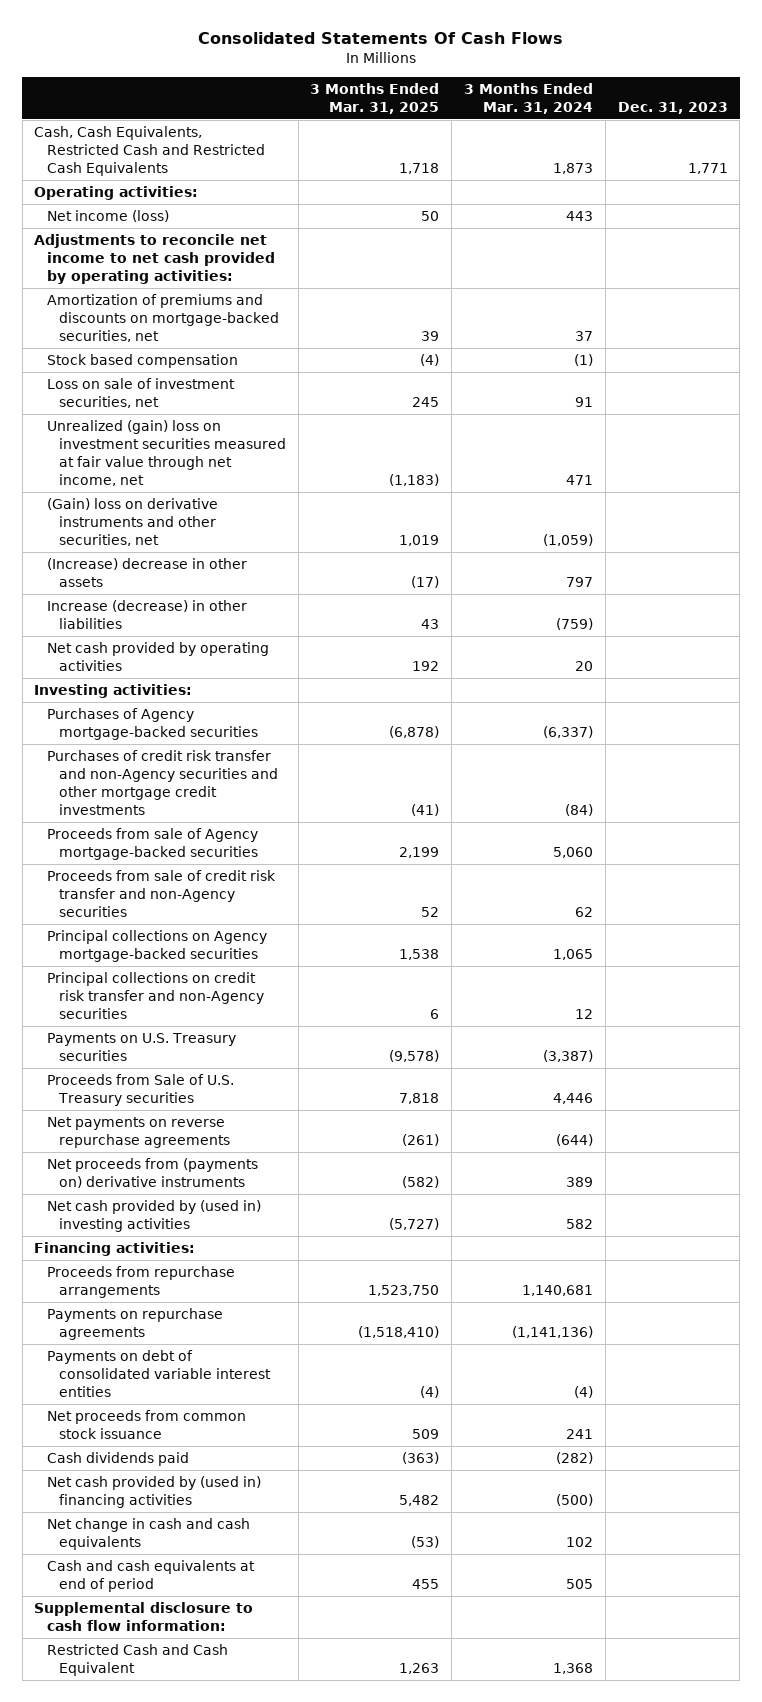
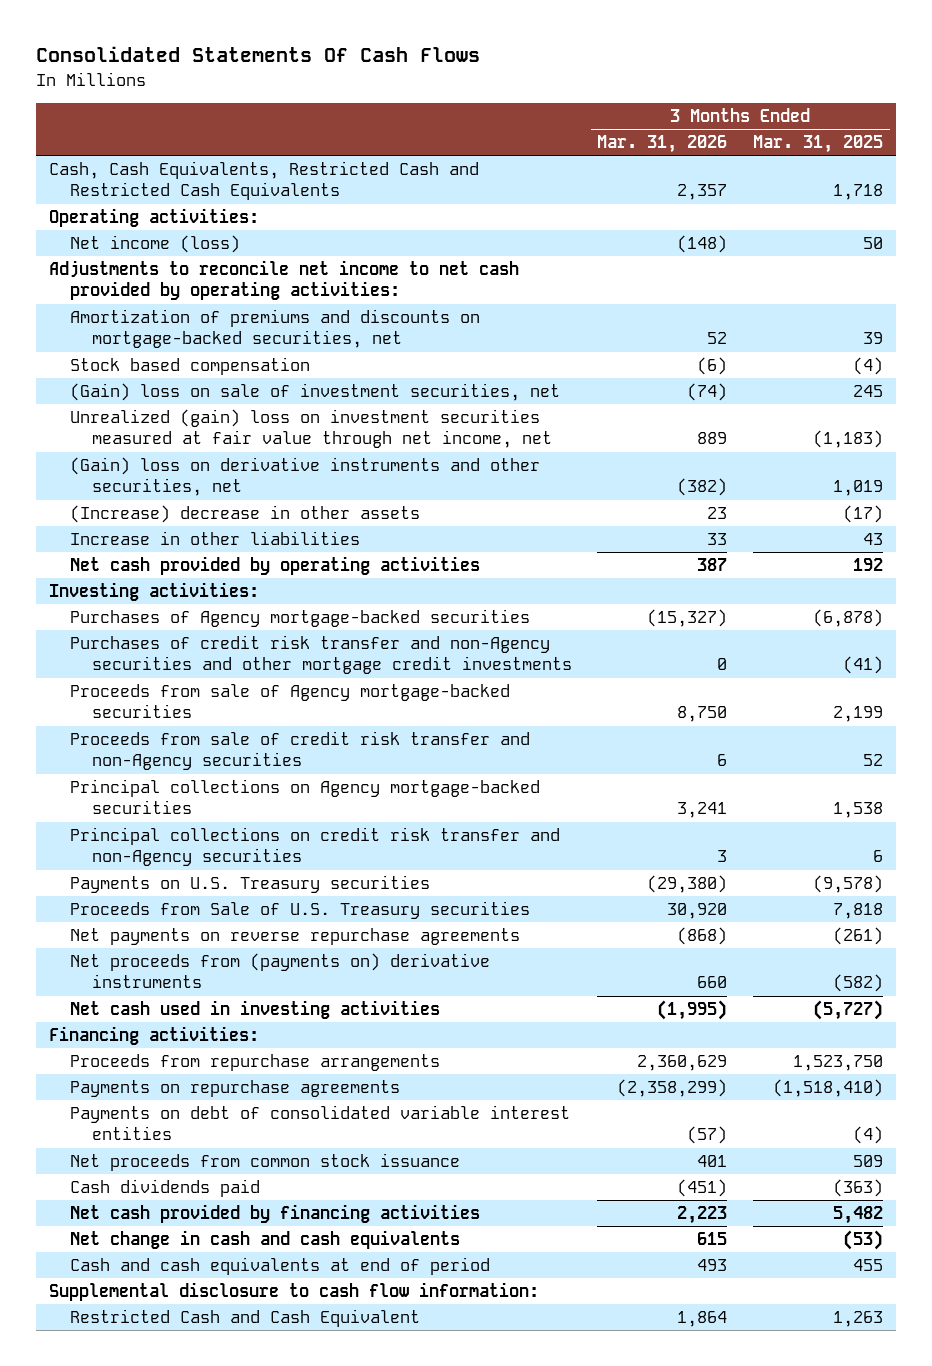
[464,82,594,114] 3 Months Ended Mar. 31, 2024 -> none
[617,101,728,114] Dec. 31, 2023 -> none
none -> [597,135,728,154] Mar. 31, 2026
[46,378,235,408] Loss on sale of investment securities, net -> [70,383,561,402] (Gain) loss on sale of investment securities, net
[46,600,247,629] Increase (decrease) in other liabilities -> [70,531,361,546] Increase in other liabilities
[46,1200,261,1232] Net cash provided by (used in) investing activities -> [70,1000,441,1020] Net cash used in investing activities
[46,1476,261,1508] Net cash provided by (used in) financing activities -> [70,1204,481,1224] Net cash provided by financing activities

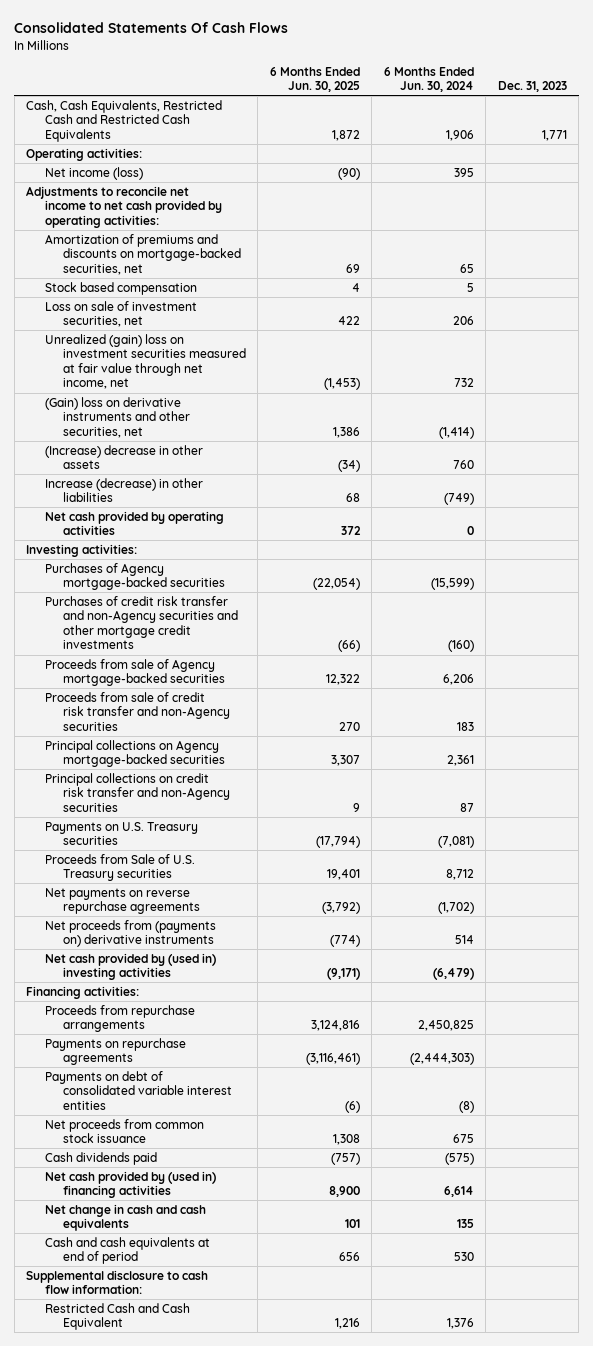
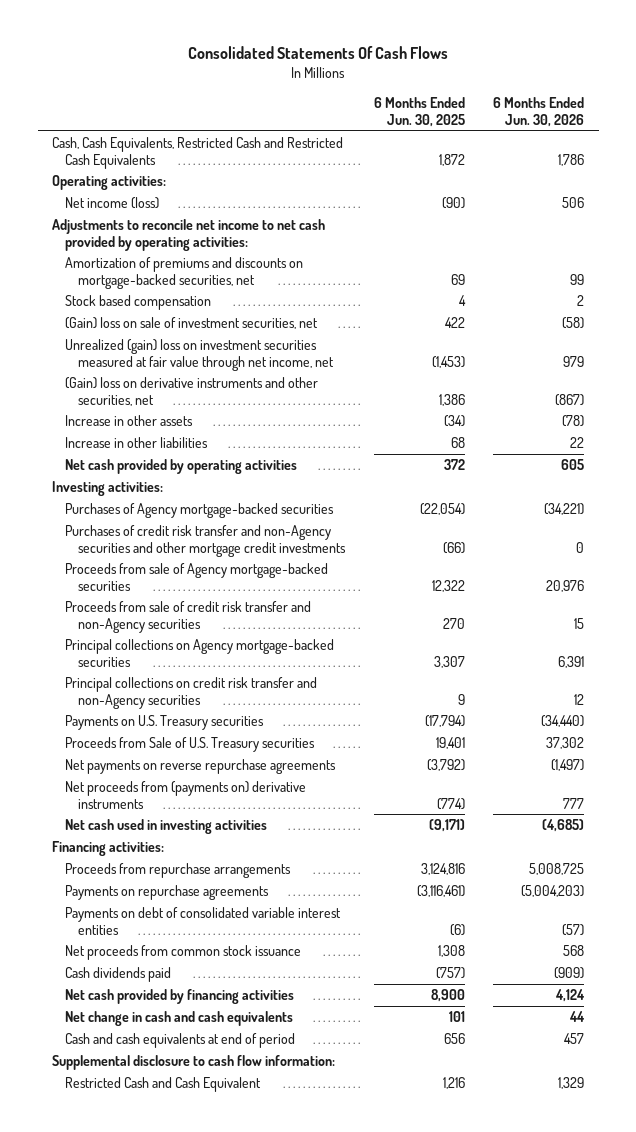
[383,66,474,93] 6 Months Ended Jun. 30, 2024 -> none
[497,81,567,93] Dec. 31, 2023 -> none
none -> [493,97,585,128] 6 Months Ended Jun. 30, 2026
[44,300,197,328] Loss on sale of investment securities, net -> [65,316,319,329] (Gain) loss on sale of investment securities, net
[44,444,203,470] (Increase) decrease in other assets -> [65,414,194,426] Increase in other assets
[44,477,203,503] Increase (decrease) in other liabilities -> [65,436,209,448] Increase in other liabilities
[44,952,216,981] Net cash provided by (used in) investing activities -> [65,818,268,834] Net cash used in investing activities
[44,1170,216,1199] Net cash provided by (used in) financing activities -> [65,988,295,1004] Net cash provided by financing activities

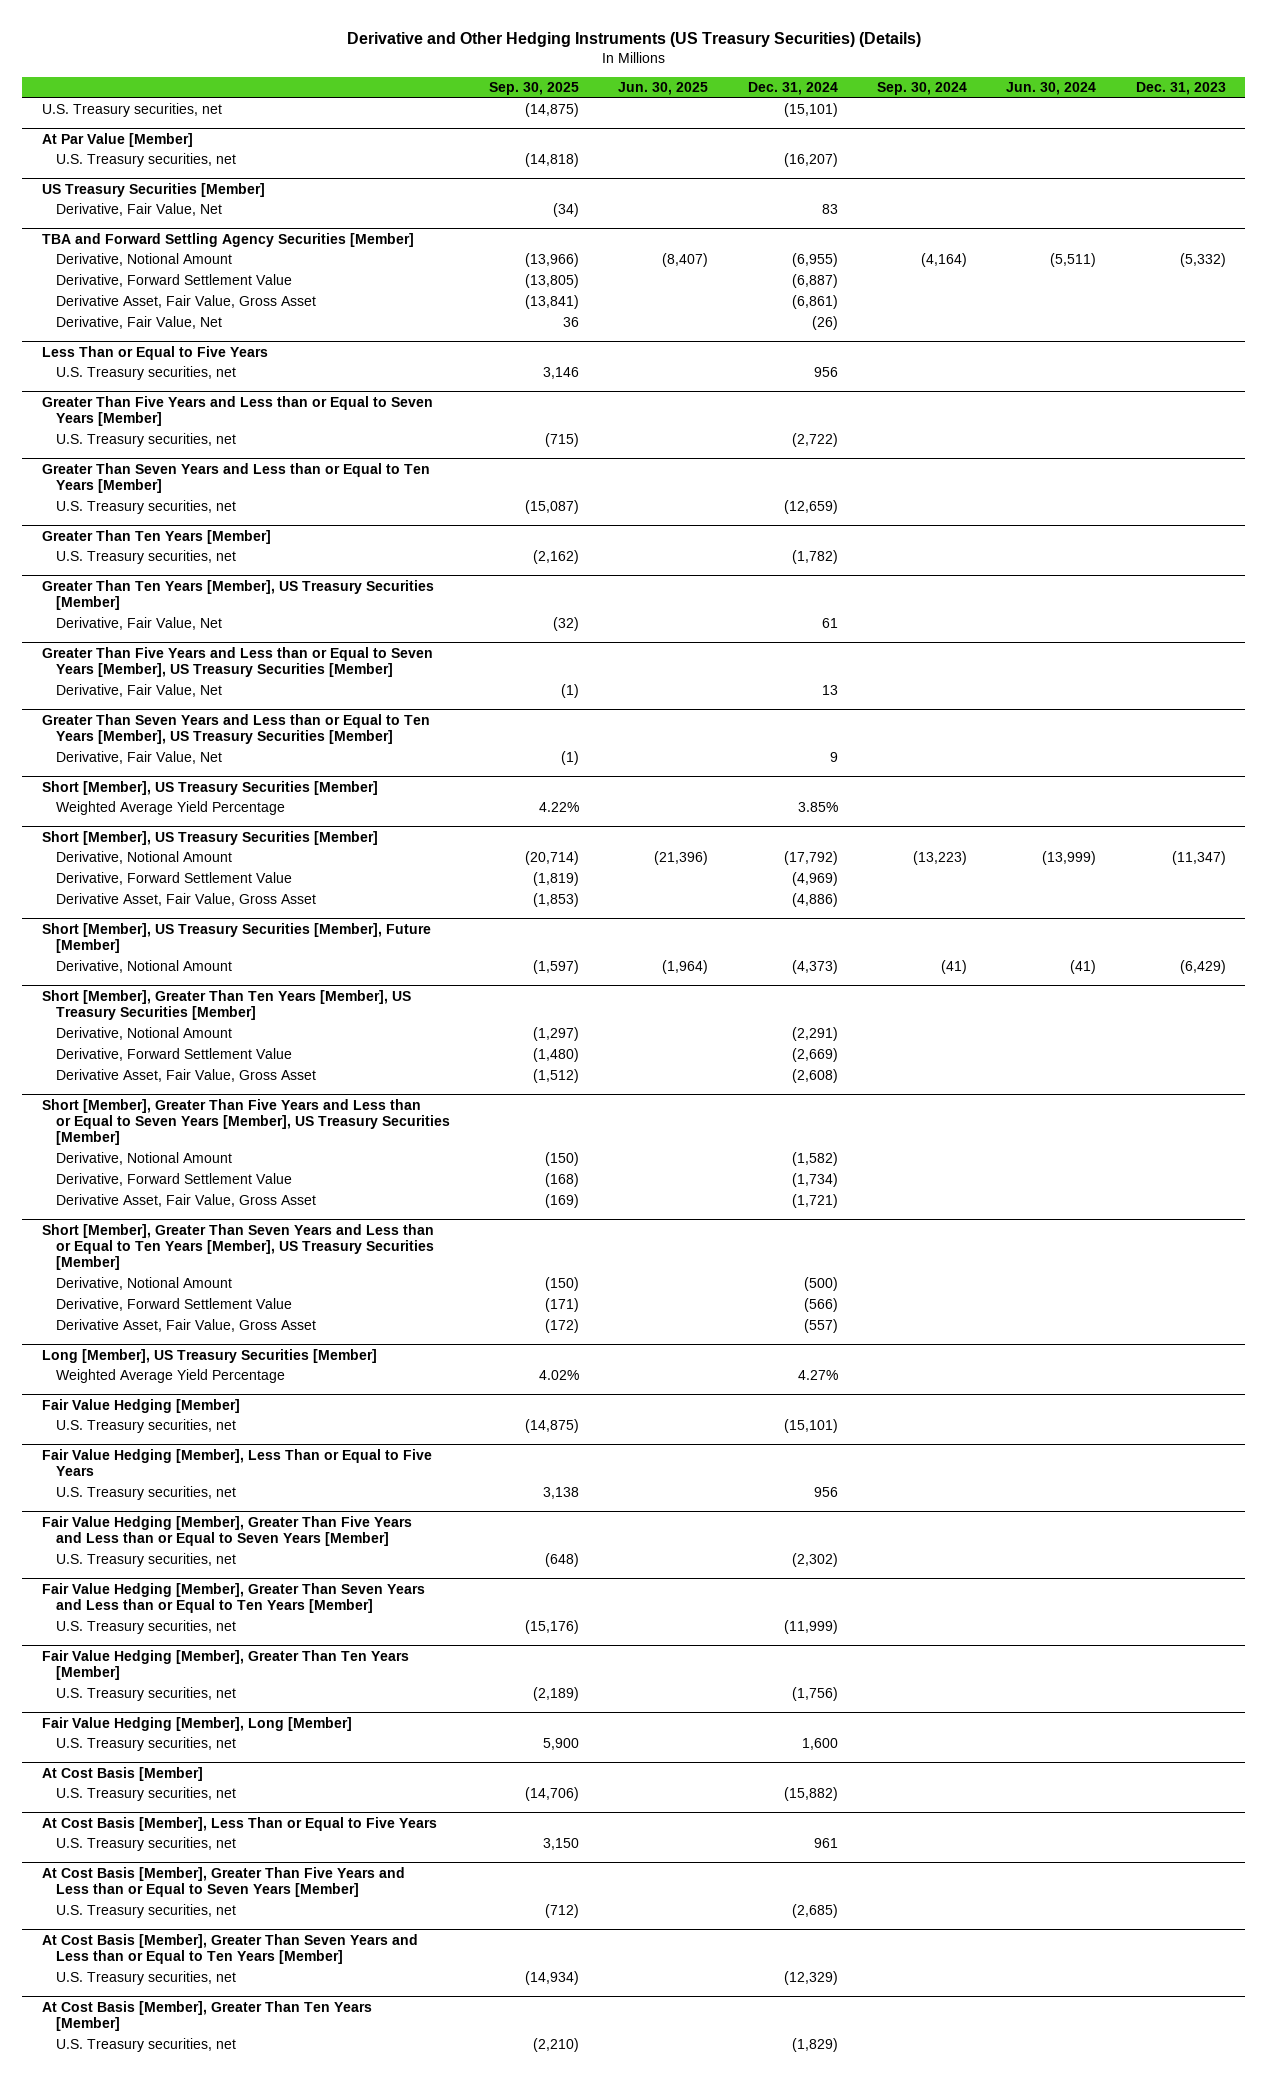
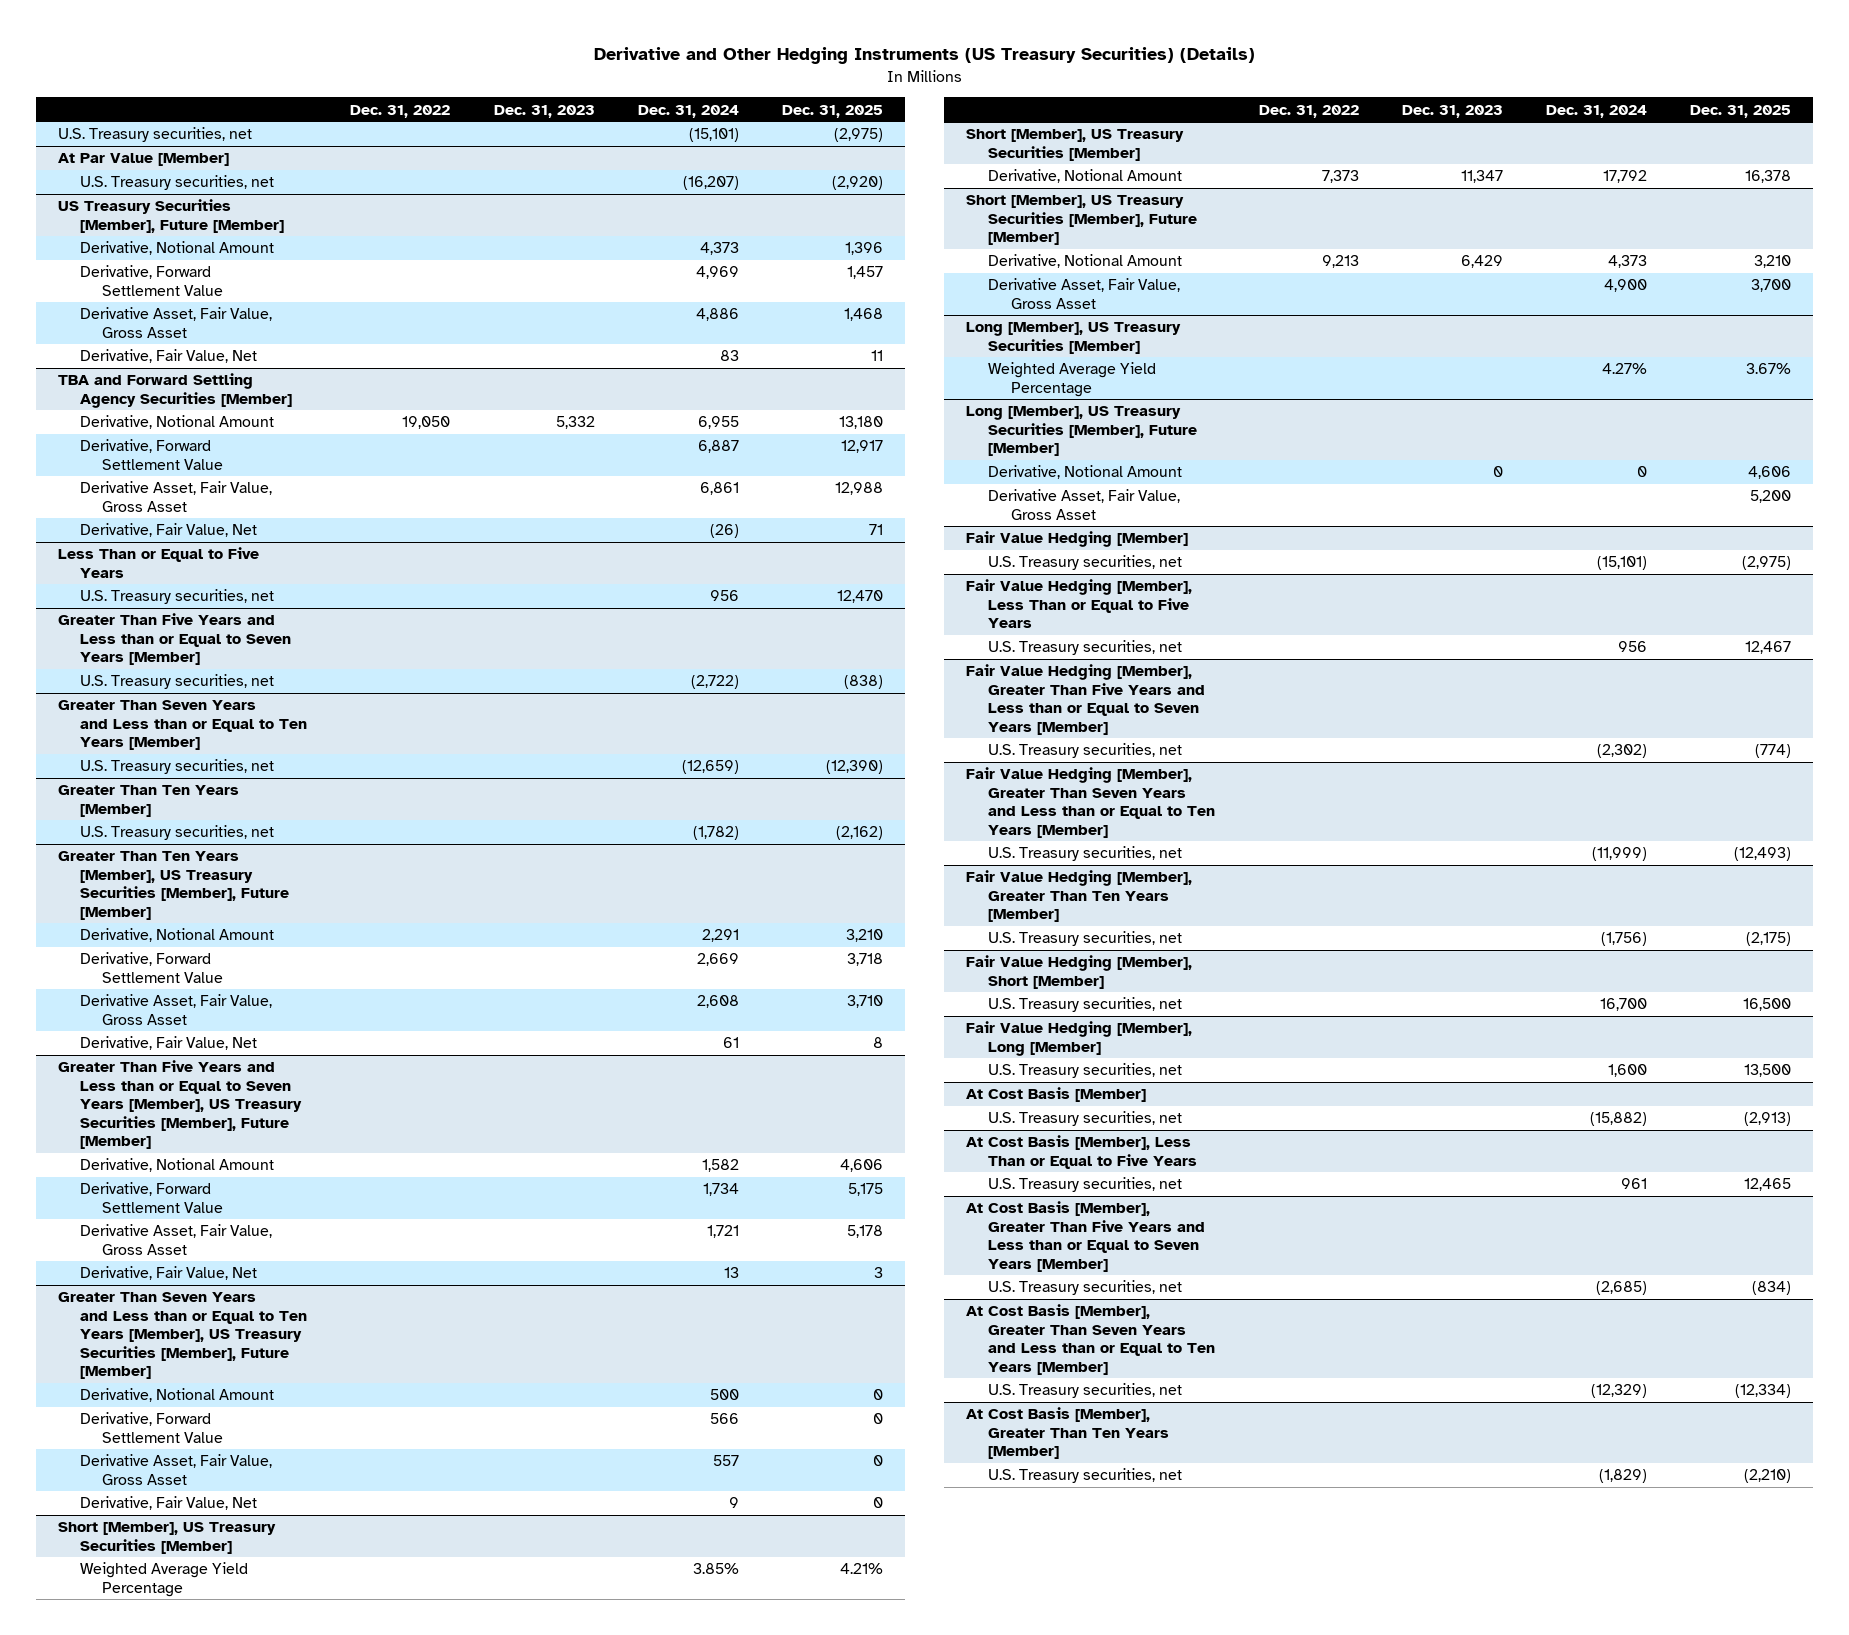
[488,82,579,96] Sep. 30, 2025 -> none
[618,82,709,96] Jun. 30, 2025 -> none
[876,82,967,96] Sep. 30, 2024 -> none
[1006,82,1097,96] Jun. 30, 2024 -> none
none -> [350,104,451,118] Dec. 31, 2022
none -> [782,104,884,118] Dec. 31, 2025
[41,182,265,197] US Treasury Securities [Member] -> [57,199,285,233] US Treasury Securities [Member], Future [Member]
none -> [80,241,275,256] Derivative, Notional Amount
none -> [80,265,224,296] Derivative, Forward Settlement Value
none -> [80,307,273,338] Derivative Asset, Fair Value, Gross Asset
[791,253,838,268] (6,955) -> [698,416,740,430] 6,955
[1179,253,1226,268] (5,332) -> [555,416,595,430] 5,332
[791,274,838,289] (6,887) -> [698,440,740,454] 6,887
[791,295,838,310] (6,861) -> [700,482,740,496] 6,861
[41,579,434,611] Greater Than Ten Years [Member], US Treasury Securities [Member] -> [57,851,290,920] Greater Than Ten Years [Member], US Treasury Securities [Member], Future [Member]
none -> [80,928,275,943] Derivative, Notional Amount
none -> [80,952,224,983] Derivative, Forward Settlement Value
none -> [80,994,273,1025] Derivative Asset, Fair Value, Gross Asset
[41,646,433,678] Greater Than Five Years and Less than or Equal to Seven Years [Member], US Treasury Securities [Member] -> [57,1060,303,1150] Greater Than Five Years and Less than or Equal to Seven Years [Member], US Treasury Securities [Member], Future [Member]
none -> [80,1158,275,1173] Derivative, Notional Amount
none -> [80,1182,224,1213] Derivative, Forward Settlement Value
none -> [80,1224,273,1255] Derivative Asset, Fair Value, Gross Asset
[41,713,430,745] Greater Than Seven Years and Less than or Equal to Ten Years [Member], US Treasury Securities [Member] -> [57,1292,308,1380] Greater Than Seven Years and Less than or Equal to Ten Years [Member], US Treasury Securities [Member], Future [Member]
none -> [80,1388,275,1403] Derivative, Notional Amount
none -> [80,1412,224,1443] Derivative, Forward Settlement Value
none -> [80,1454,273,1485] Derivative Asset, Fair Value, Gross Asset
[55,872,292,886] Derivative, Forward Settlement Value -> none
[55,893,316,907] Derivative Asset, Fair Value, Gross Asset -> none
[783,851,838,866] (17,792) -> [1603,170,1648,184] 17,792
[1171,851,1226,866] (11,347) -> [1460,170,1503,184] 11,347
[41,989,411,1021] Short [Member], Greater Than Ten Years [Member], US Treasury Securities [Member] -> none
[55,1027,232,1041] Derivative, Notional Amount -> none
[55,1048,292,1062] Derivative, Forward Settlement Value -> none
[41,1098,450,1146] Short [Member], Greater Than Five Years and Less than or Equal to Seven Years [Member], US Treasury Securities [Member] -> none
[55,1152,232,1166] Derivative, Notional Amount -> none
[55,1173,292,1187] Derivative, Forward Settlement Value -> none
[55,1194,316,1208] Derivative Asset, Fair Value, Gross Asset -> none
[41,1223,434,1271] Short [Member], Greater Than Seven Years and Less than or Equal to Ten Years [Member], US Treasury Securities [Member] -> none
[55,1277,232,1291] Derivative, Notional Amount -> none
[55,1298,292,1312] Derivative, Forward Settlement Value -> none
[55,1319,316,1333] Derivative Asset, Fair Value, Gross Asset -> none
[791,960,838,975] (4,373) -> [1608,255,1648,269] 4,373
[1179,960,1226,975] (6,429) -> [1460,255,1503,269] 6,429
[791,1069,838,1084] (2,608) -> [1604,279,1648,293] 4,900
none -> [965,406,1198,457] Long [Member], US Treasury Securities [Member], Future [Member]
none -> [988,465,1183,480] Derivative, Notional Amount
none -> [988,489,1181,520] Derivative Asset, Fair Value, Gross Asset
none -> [965,955,1192,989] Fair Value Hedging [Member], Short [Member]
none -> [988,997,1183,1013] U.S. Treasury securities, net

